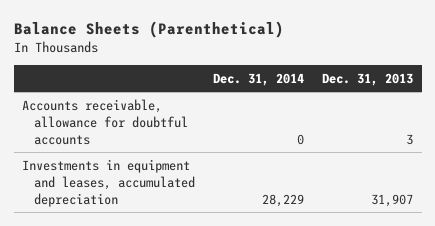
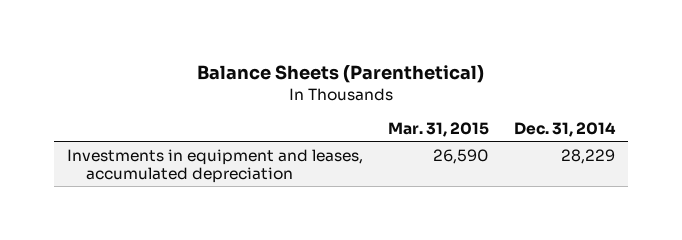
[321,72,413,86] Dec. 31, 2013 -> none
none -> [388,122,490,138] Mar. 31, 2015
[22,98,189,145] Accounts receivable, allowance for doubtful accounts -> none

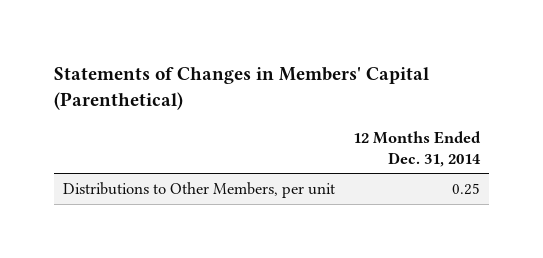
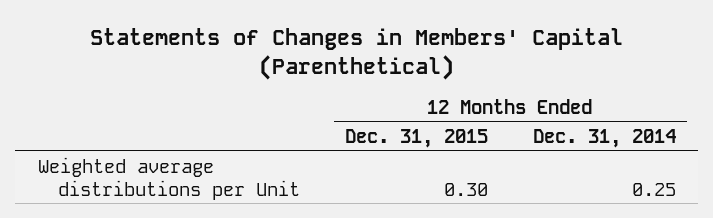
none -> [344,128,488,148] Dec. 31, 2015
[63,182,336,199] Distributions to Other Members, per unit -> [37,157,301,200] Weighted average distributions per Unit

